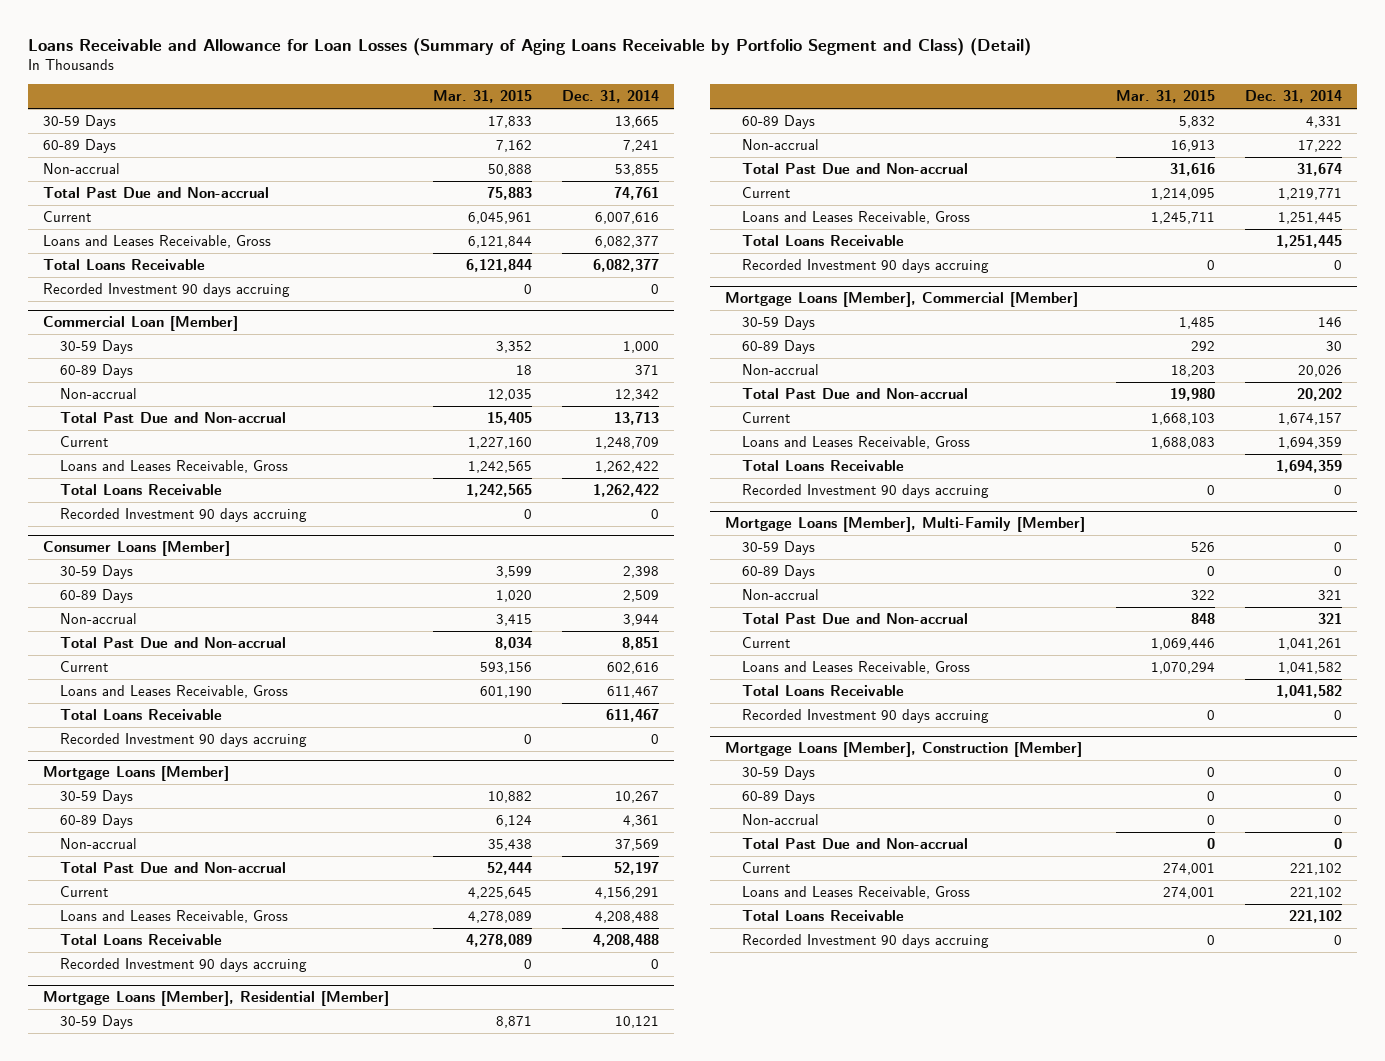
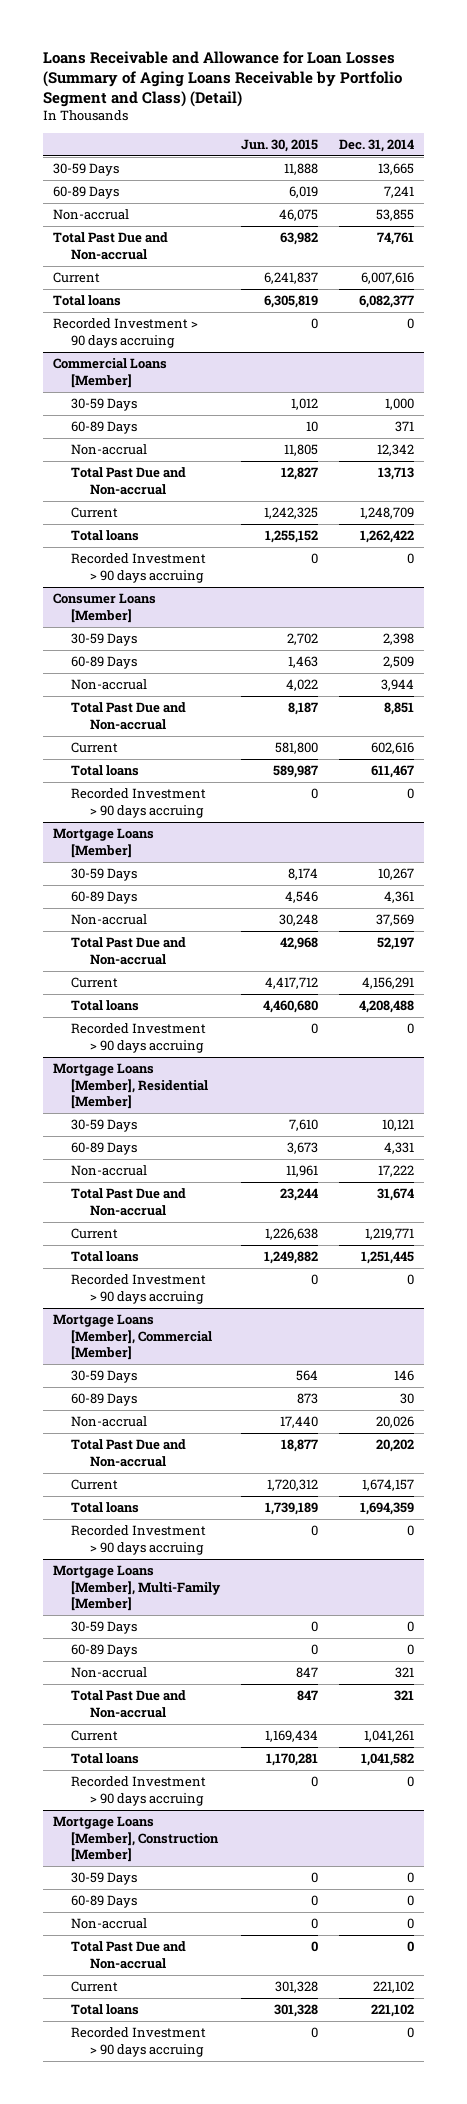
[433,90,533,104] Mar. 31, 2015 -> none
none -> [241,139,319,153] Jun. 30, 2015
[43,234,272,248] Loans and Leases Receivable, Gross -> none
[43,258,206,270] Total Loans Receivable -> [53,295,122,307] Total loans
[43,282,291,297] Recorded Investment 90 days accruing -> [53,318,199,348] Recorded Investment > 90 days accruing
[43,315,239,331] Commercial Loan [Member] -> [53,358,168,388] Commercial Loans [Member]
[59,459,288,473] Loans and Leases Receivable, Gross -> none
[59,483,222,495] Total Loans Receivable -> [71,530,140,542] Total loans
[59,507,307,522] Recorded Investment 90 days accruing -> [71,553,207,583] Recorded Investment > 90 days accruing
[59,684,288,698] Loans and Leases Receivable, Gross -> none
[59,708,222,720] Total Loans Receivable -> [71,765,140,777] Total loans
[59,732,307,747] Recorded Investment 90 days accruing -> [71,788,207,818] Recorded Investment > 90 days accruing
[59,909,288,923] Loans and Leases Receivable, Gross -> none
[59,933,222,945] Total Loans Receivable -> [71,1000,140,1012] Total loans
[59,957,307,972] Recorded Investment 90 days accruing -> [71,1023,207,1053] Recorded Investment > 90 days accruing
[741,210,970,224] Loans and Leases Receivable, Gross -> none
[741,234,904,246] Total Loans Receivable -> [71,1251,140,1263] Total loans
[741,258,989,273] Recorded Investment 90 days accruing -> [71,1274,207,1304] Recorded Investment > 90 days accruing
[741,435,970,449] Loans and Leases Receivable, Gross -> none
[741,459,904,471] Total Loans Receivable -> [71,1502,140,1514] Total loans
[741,483,989,498] Recorded Investment 90 days accruing -> [71,1525,207,1555] Recorded Investment > 90 days accruing
[741,660,970,674] Loans and Leases Receivable, Gross -> none
[741,684,904,696] Total Loans Receivable -> [71,1753,140,1765] Total loans
[741,708,989,723] Recorded Investment 90 days accruing -> [71,1776,207,1806] Recorded Investment > 90 days accruing
[741,885,970,899] Loans and Leases Receivable, Gross -> none
[741,909,904,921] Total Loans Receivable -> [71,2004,140,2016] Total loans
[741,933,989,948] Recorded Investment 90 days accruing -> [71,2027,207,2057] Recorded Investment > 90 days accruing

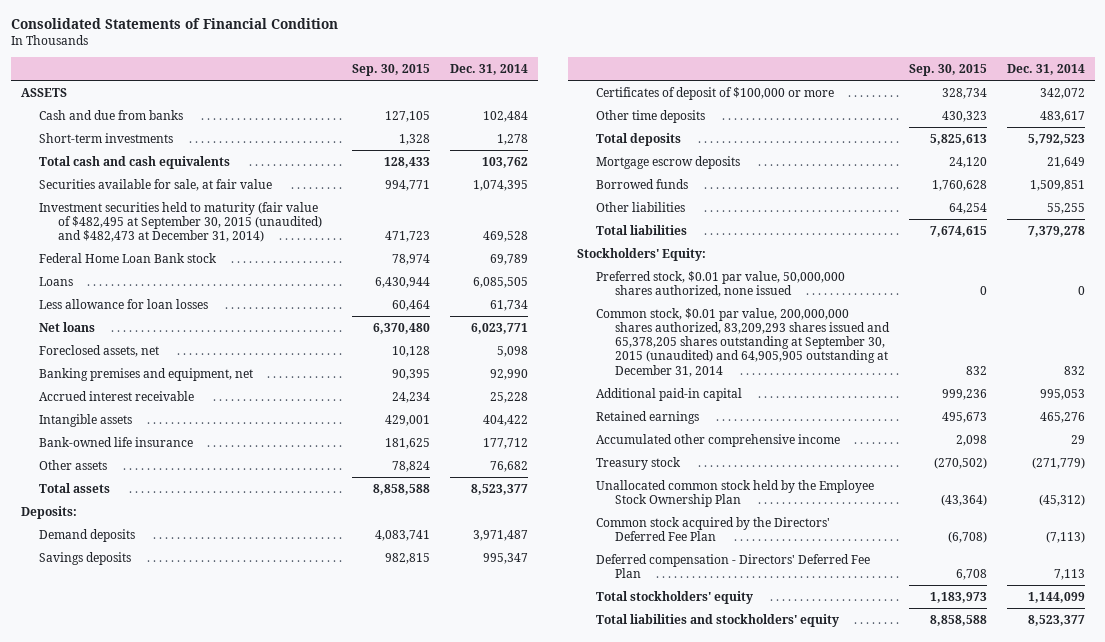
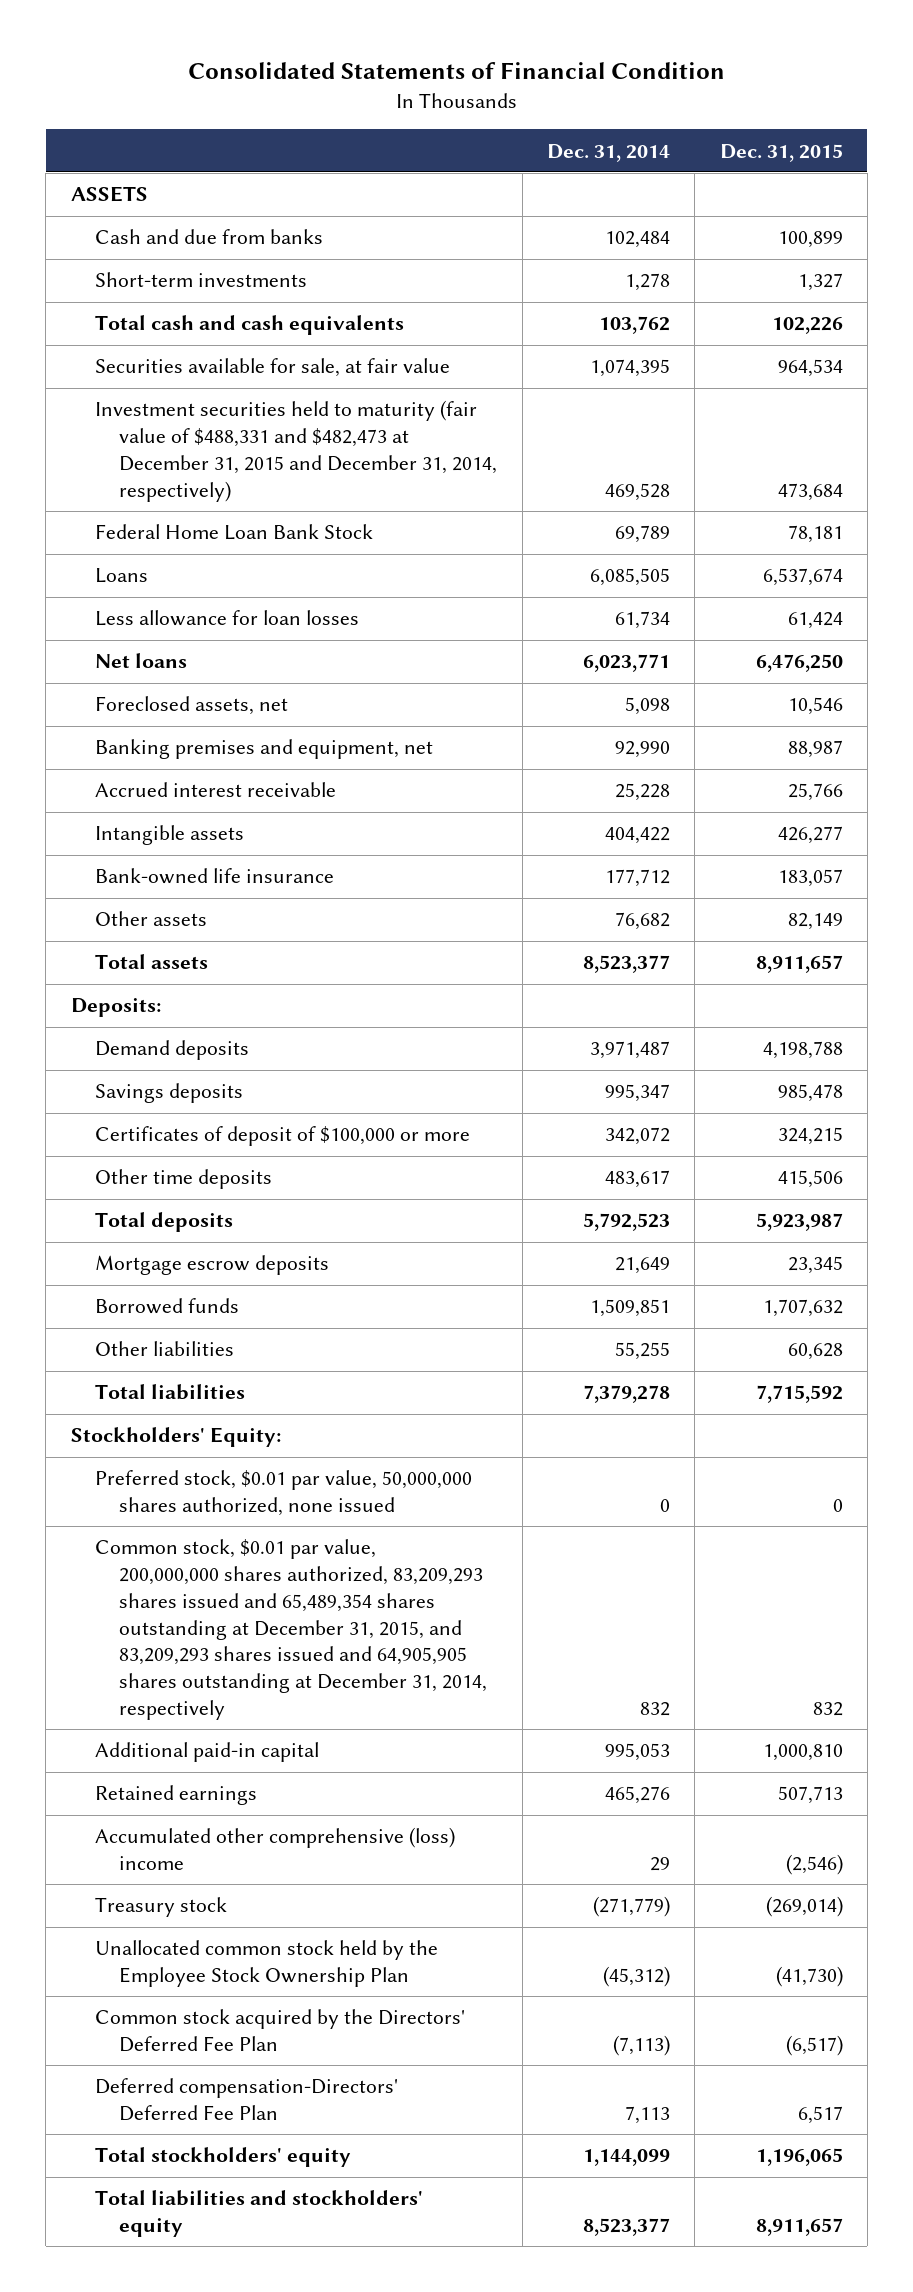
[351,63,430,76] Sep. 30, 2015 -> none
none -> [719,143,843,162] Dec. 31, 2015
[39,201,323,243] Investment securities held to maturity (fair value of $482,495 at September 30, 2015 (unaudited) and $482,473 at December 31, 2014) -> [95,400,498,502] Investment securities held to maturity (fair value of $488,331 and $482,473 at December 31, 2015 and December 31, 2014, respectively)
[39,252,218,263] Federal Home Loan Bank stock -> [95,524,374,541] Federal Home Loan Bank Stock
[596,307,891,377] Common stock, $0.01 par value, 200,000,000 shares authorized, 83,209,293 shares issued and 65,378,205 shares outstanding at September 30, 2015 (unaudited) and 64,905,905 outstanding at December 31, 2014 -> [95,1539,488,1720] Common stock, $0.01 par value, 200,000,000 shares authorized, 83,209,293 shares issued and 65,489,354 shares outstanding at December 31, 2015, and 83,209,293 shares issued and 64,905,905 shares outstanding at December 31, 2014, respectively
[596,433,841,447] Accumulated other comprehensive income -> [95,1827,456,1871] Accumulated other comprehensive (loss) income
[596,553,871,578] Deferred compensation - Directors' Deferred Fee Plan -> [95,2078,399,2122] Deferred compensation-Directors' Deferred Fee Plan

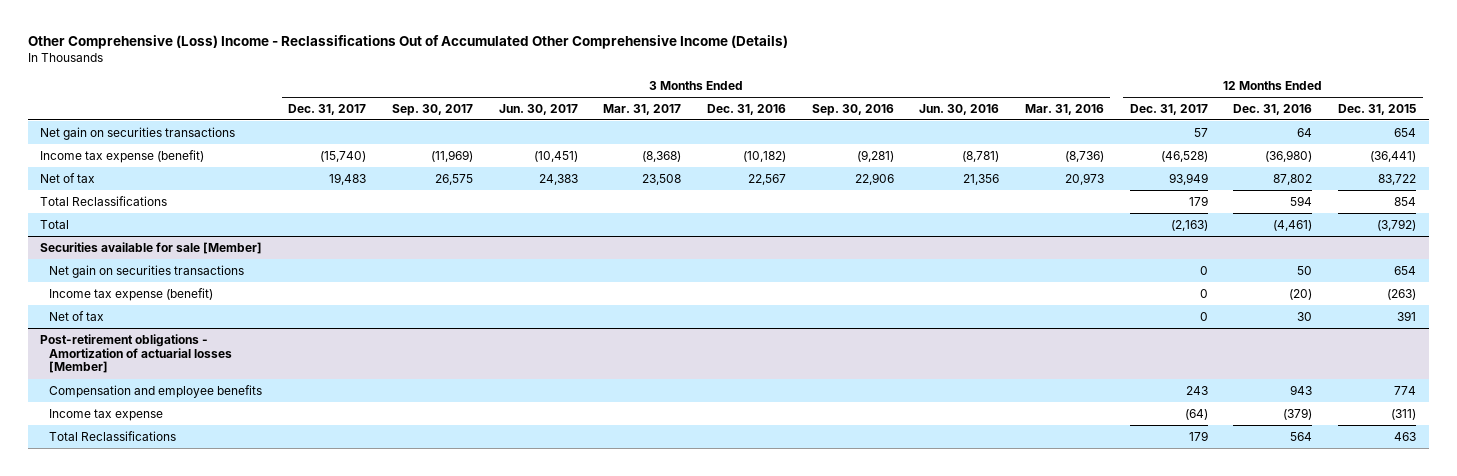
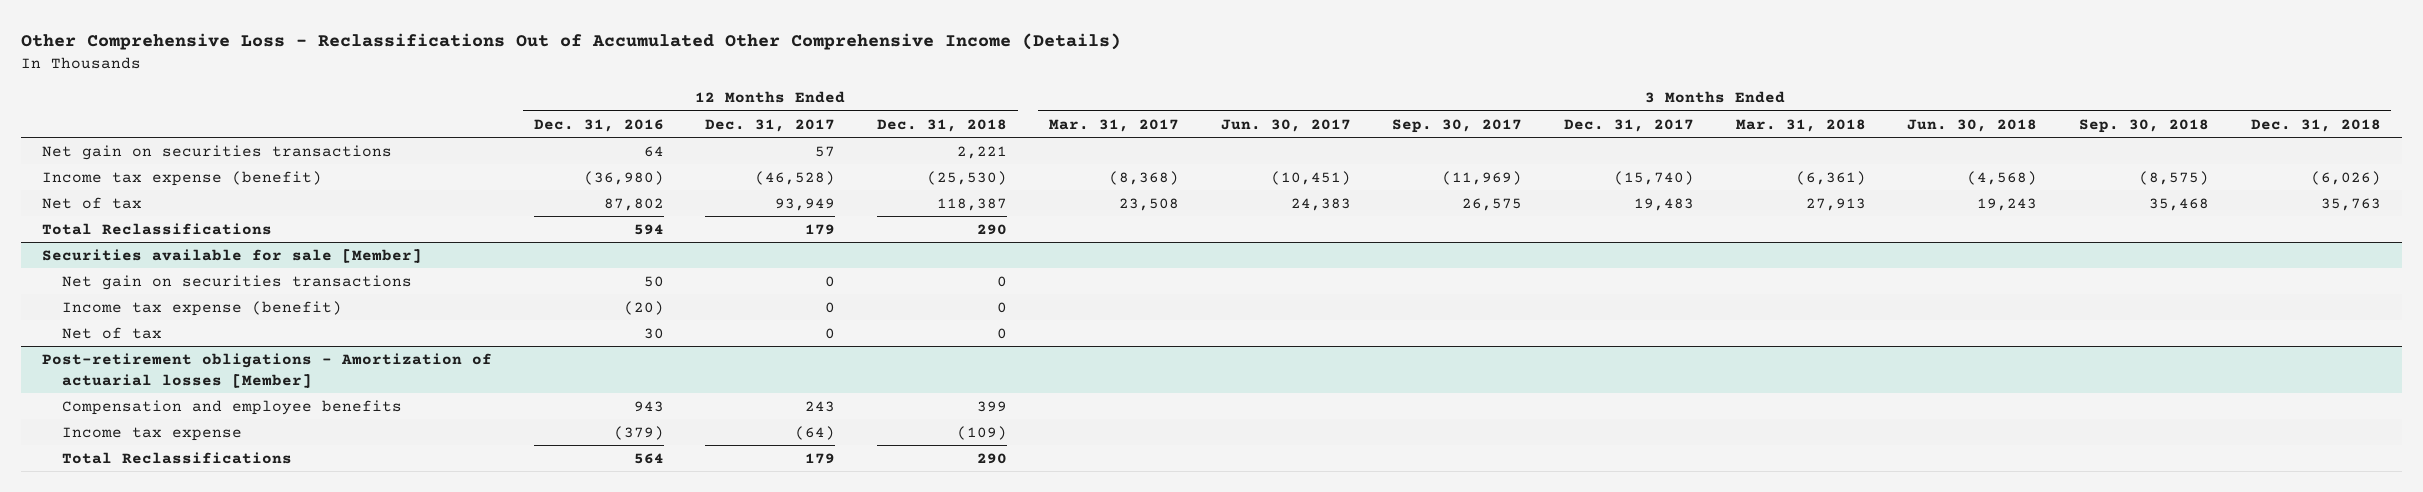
[27,35,788,50] Other Comprehensive (Loss) Income - Reclassifications Out of Accumulated Other Comprehensive Income (Details) -> [21,33,1122,51] Other Comprehensive Loss - Reclassifications Out of Accumulated Other Comprehensive Income (Details)
[706,103,786,115] Dec. 31, 2016 -> none
[811,103,894,116] Sep. 30, 2016 -> none
[919,103,1000,115] Jun. 30, 2016 -> none
[1025,103,1105,115] Mar. 31, 2016 -> none
[1338,103,1417,115] Dec. 31, 2015 -> none
none -> [877,118,1008,132] Dec. 31, 2018
none -> [1735,118,1866,132] Mar. 31, 2018
none -> [1907,118,2038,132] Jun. 30, 2018
none -> [2079,118,2210,133] Sep. 30, 2018
none -> [2250,118,2381,132] Dec. 31, 2018
[40,219,70,229] Total -> none

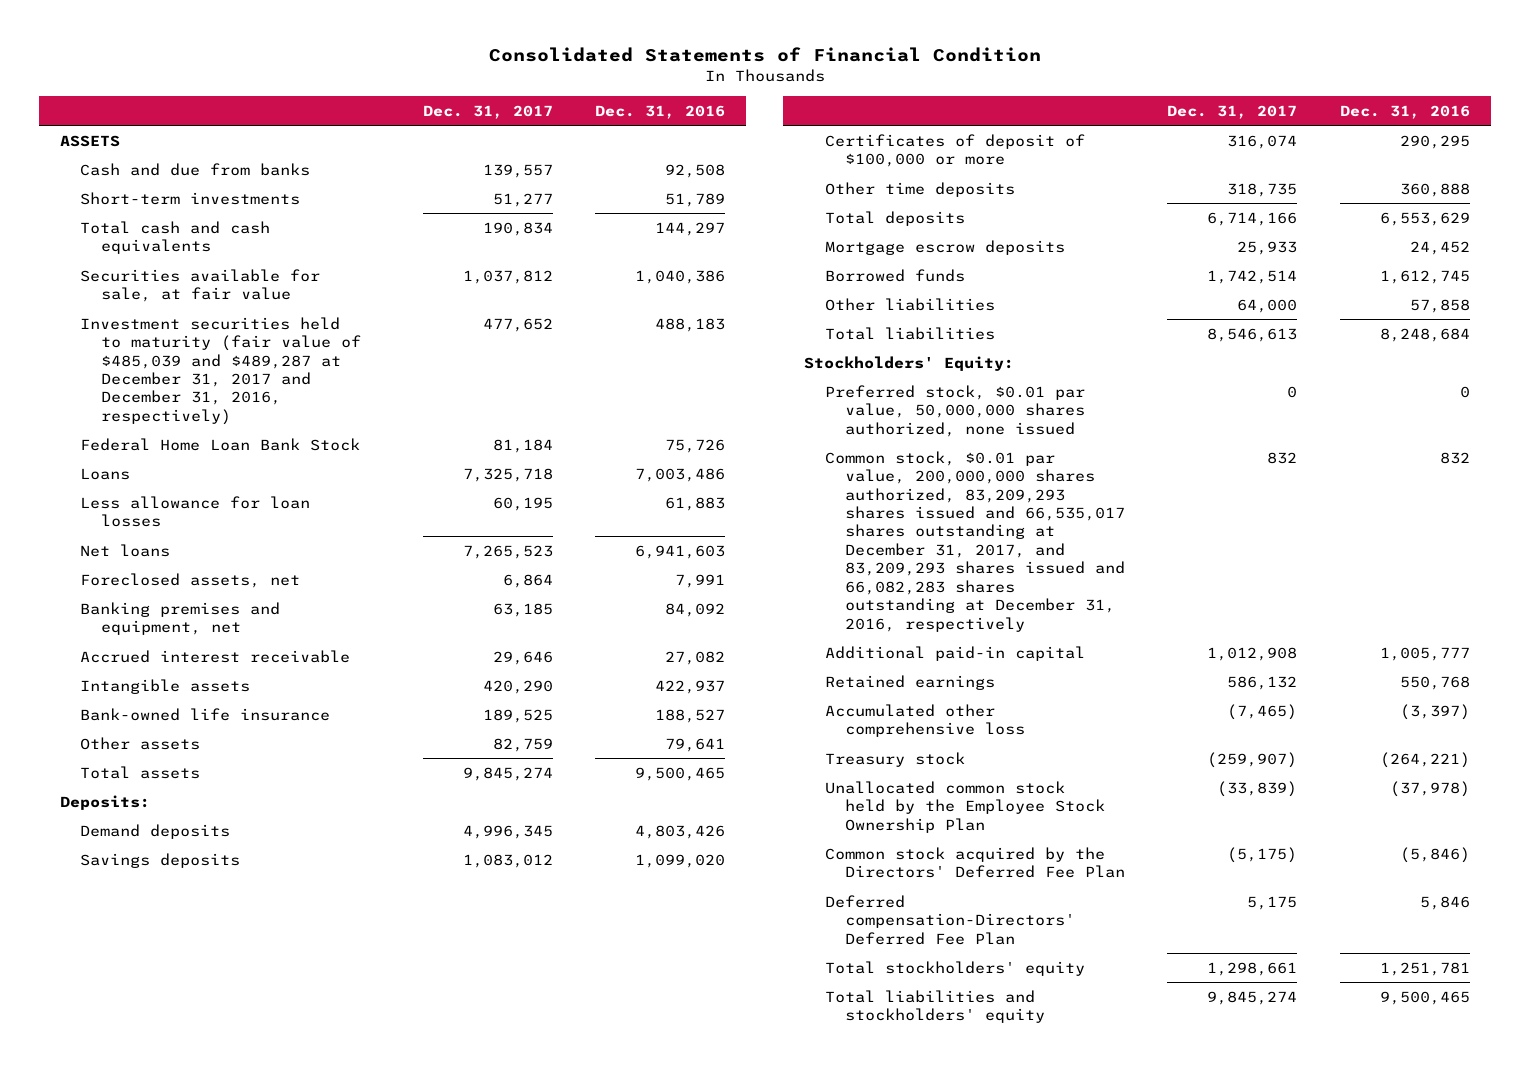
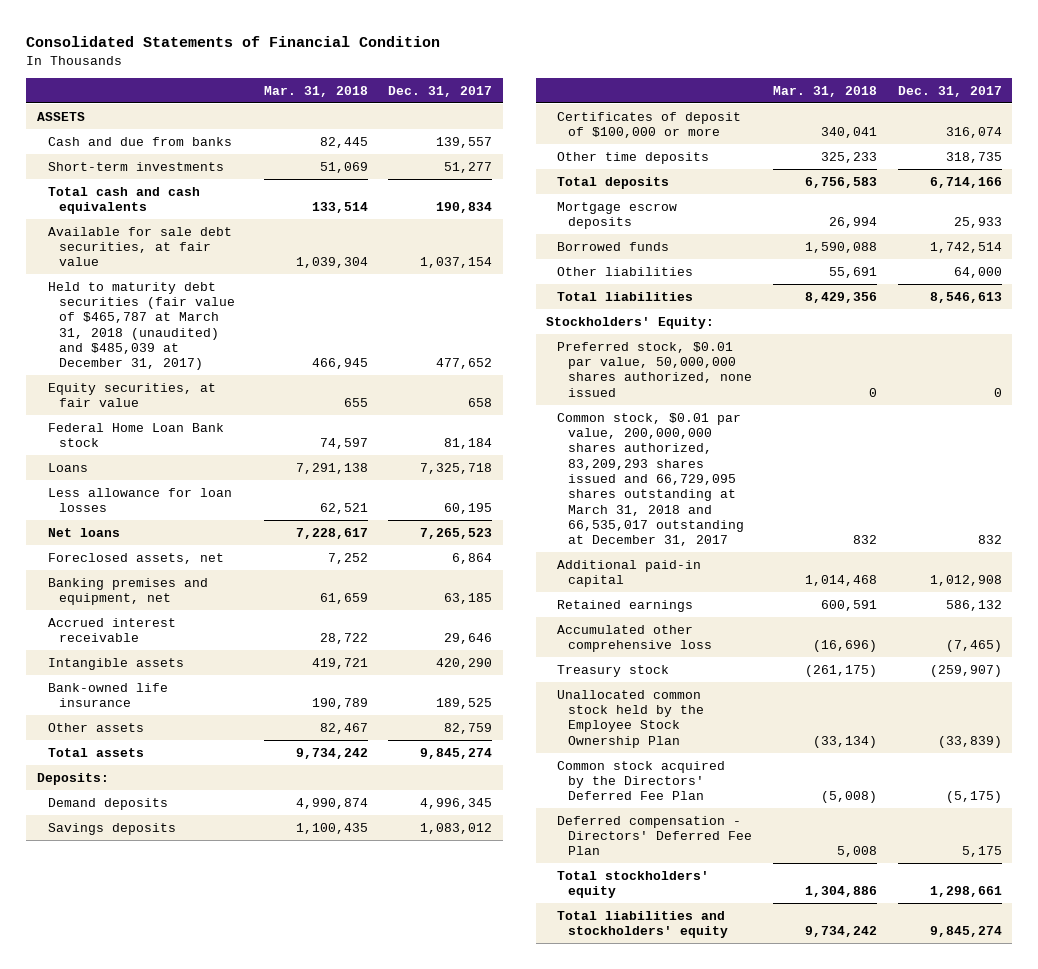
[595,104,726,119] Dec. 31, 2016 -> none
none -> [263,85,368,97] Mar. 31, 2018
[80,268,321,303] Securities available for sale, at fair value -> [47,226,232,267] Available for sale debt securities, at fair value
[463,269,554,284] 1,037,812 -> [420,257,493,269] 1,037,154
[80,316,361,425] Investment securities held to maturity (fair value of $485,039 and $489,287 at December 31, 2017 and December 31, 2016, respectively) -> [47,281,235,371] Held to maturity debt securities (fair value of $465,787 at March 31, 2018 (unaudited) and $485,039 at December 31, 2017)
none -> [47,382,216,408] Equity securities, at fair value
[80,437,361,451] Federal Home Loan Bank Stock -> [47,422,224,448] Federal Home Loan Bank stock
[824,450,1126,632] Common stock, $0.01 par value, 200,000,000 shares authorized, 83,209,293 shares issued and 66,535,017 shares outstanding at December 31, 2017, and 83,209,293 shares issued and 66,082,283 shares outstanding at December 31, 2016, respectively -> [557,412,745,547] Common stock, $0.01 par value, 200,000,000 shares authorized, 83,209,293 shares issued and 66,729,095 shares outstanding at March 31, 2018 and 66,535,017 outstanding at December 31, 2017
[824,894,1076,945] Deferred compensation-Directors' Deferred Fee Plan -> [557,815,753,856] Deferred compensation - Directors' Deferred Fee Plan

